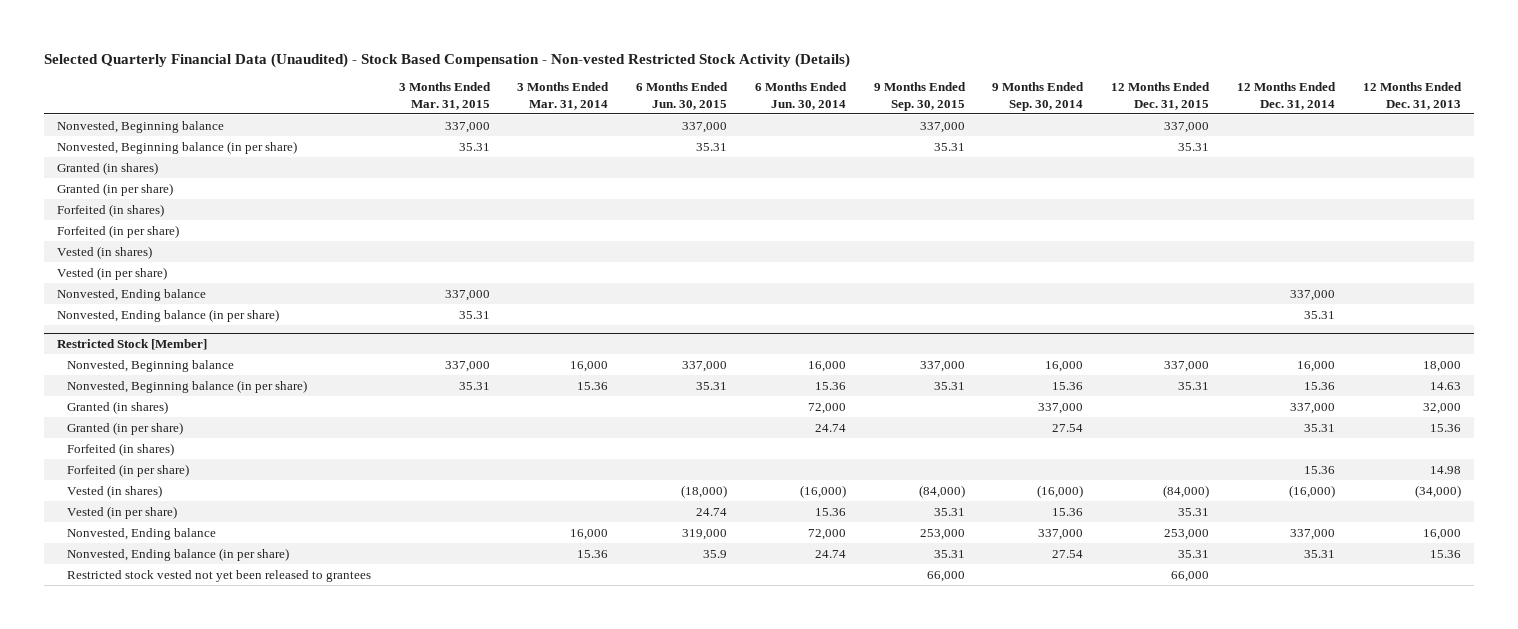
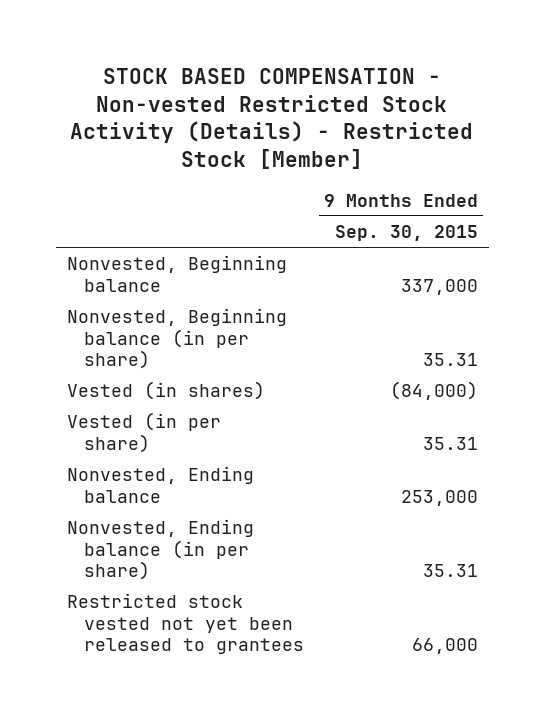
[43,52,850,68] Selected Quarterly Financial Data (Unaudited) - Stock Based Compensation - Non-vested Restricted Stock Activity (Details) -> [70,67,474,169] STOCK BASED COMPENSATION - Non-vested Restricted Stock Activity (Details) - Restricted Stock [Member]
[398,82,491,110] 3 Months Ended Mar. 31, 2015 -> none
[517,82,610,110] 3 Months Ended Mar. 31, 2014 -> none
[636,82,729,110] 6 Months Ended Jun. 30, 2015 -> none
[754,82,847,110] 6 Months Ended Jun. 30, 2014 -> none
[992,82,1085,111] 9 Months Ended Sep. 30, 2014 -> none
[1111,82,1211,110] 12 Months Ended Dec. 31, 2015 -> none
[1236,82,1336,110] 12 Months Ended Dec. 31, 2014 -> none
[1362,82,1462,110] 12 Months Ended Dec. 31, 2013 -> none
[57,161,159,175] Granted (in shares) -> none
[57,182,174,196] Granted (in per share) -> none
[57,203,165,217] Forfeited (in shares) -> none
[57,224,180,238] Forfeited (in per share) -> none
[57,245,153,259] Vested (in shares) -> none
[57,266,168,280] Vested (in per share) -> none
[57,288,207,301] Nonvested, Ending balance -> none
[57,308,280,322] Nonvested, Ending balance (in per share) -> none
[57,338,208,350] Restricted Stock [Member] -> none
[66,359,234,372] Nonvested, Beginning balance -> none
[66,379,307,393] Nonvested, Beginning balance (in per share) -> none
[66,400,168,414] Granted (in shares) -> none
[66,421,183,435] Granted (in per share) -> none
[66,442,174,456] Forfeited (in shares) -> none
[66,463,189,477] Forfeited (in per share) -> none

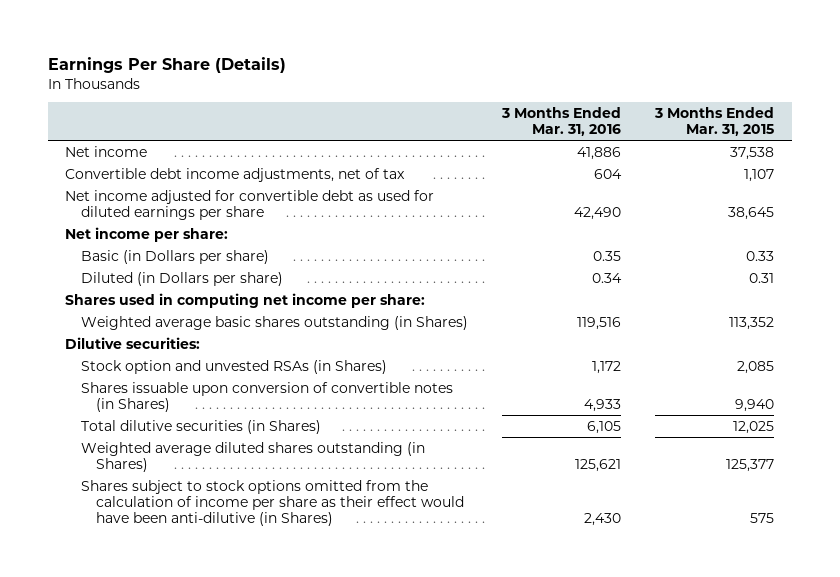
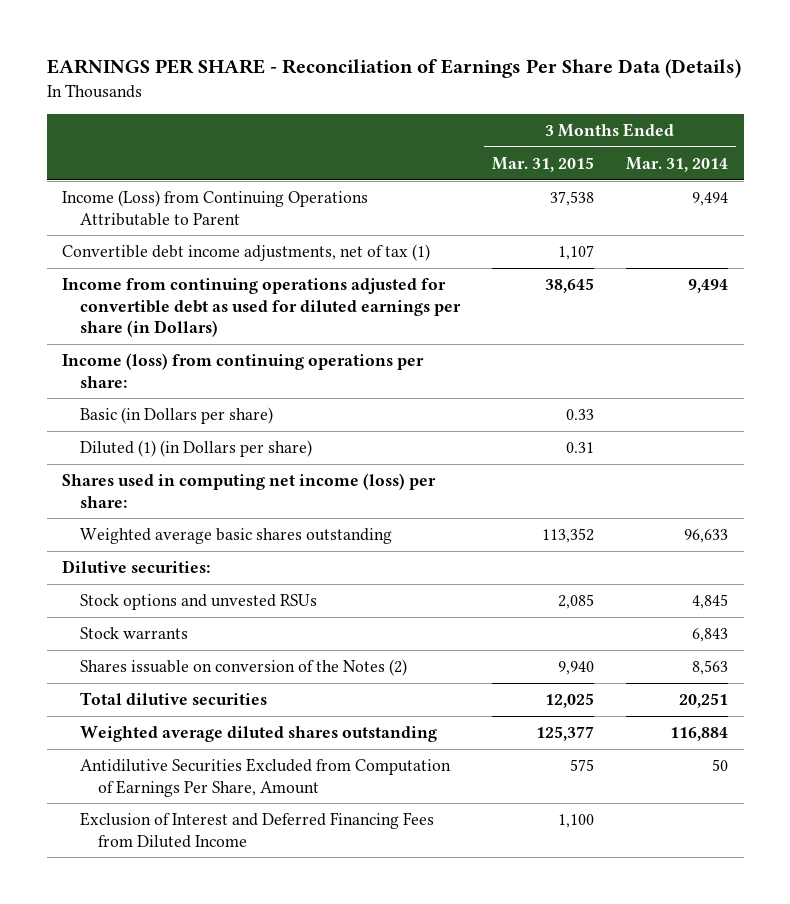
[48,56,287,73] Earnings Per Share (Details) -> [46,59,741,79] EARNINGS PER SHARE - Reconciliation of Earnings Per Share Data (Details)
[500,107,621,137] 3 Months Ended Mar. 31, 2016 -> none
none -> [625,156,728,172] Mar. 31, 2014
[65,226,229,242] Net income per share: -> none
[65,145,148,157] Net income -> [62,190,369,226] Income (Loss) from Continuing Operations Attributable to Parent
[65,167,406,182] Convertible debt income adjustments, net of tax -> [62,244,431,262] Convertible debt income adjustments, net of tax (1)
[65,189,435,220] Net income adjusted for convertible debt as used for diluted earnings per share -> [62,278,462,338] Income from continuing operations adjusted for convertible debt as used for diluted earnings per share (in Dollars)
none -> [62,353,425,388] Income (loss) from continuing operations per share:
[80,271,283,286] Diluted (in Dollars per share) -> [80,440,313,458] Diluted (1) (in Dollars per share)
[65,292,426,308] Shares used in computing net income per share: -> [62,473,437,508] Shares used in computing net income (loss) per share:
[80,315,468,330] Weighted average basic shares outstanding (in Shares) -> [80,528,393,545] Weighted average basic shares outstanding
[80,359,387,374] Stock option and unvested RSAs (in Shares) -> [80,594,318,611] Stock options and unvested RSUs
none -> [80,627,189,640] Stock warrants
[80,381,453,412] Shares issuable upon conversion of convertible notes (in Shares) -> [80,659,408,677] Shares issuable on conversion of the Notes (2)
[80,419,321,434] Total dilutive securities (in Shares) -> [80,692,268,706] Total dilutive securities
[80,441,425,472] Weighted average diluted shares outstanding (in Shares) -> [80,726,438,743] Weighted average diluted shares outstanding
[80,479,464,526] Shares subject to stock options omitted from the calculation of income per share as their effect would have been anti-dilutive (in Shares) -> [80,758,452,797] Antidilutive Securities Excluded from Computation of Earnings Per Share, Amount
none -> [80,812,435,848] Exclusion of Interest and Deferred Financing Fees from Diluted Income

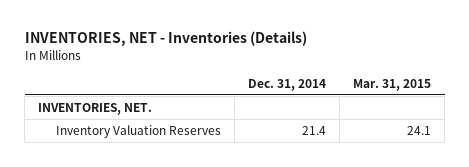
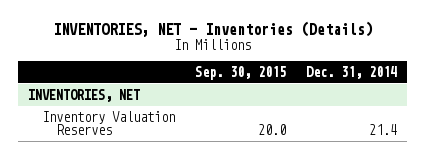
[353,78,432,91] Mar. 31, 2015 -> none
none -> [195,65,287,80] Sep. 30, 2015
[38,102,153,115] INVENTORIES, NET. -> [28,88,141,102] INVENTORIES, NET

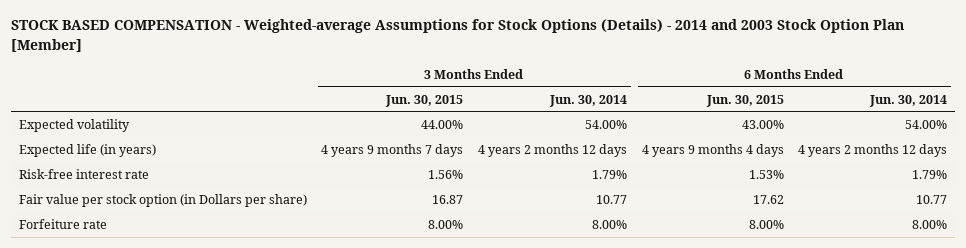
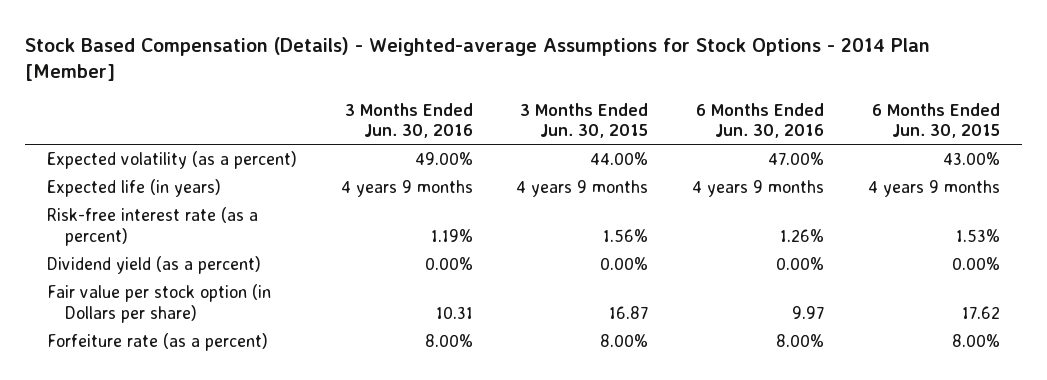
[11,19,905,52] STOCK BASED COMPENSATION - Weighted-average Assumptions for Stock Options (Details) - 2014 and 2003 Stock Option Plan [Member] -> [24,36,930,82] Stock Based Compensation (Details) - Weighted-average Assumptions for Stock Options - 2014 Plan [Member]
[548,94,627,107] Jun. 30, 2014 -> none
[869,94,948,107] Jun. 30, 2014 -> none
none -> [344,102,473,139] 3 Months Ended Jun. 30, 2016
none -> [696,102,825,139] 6 Months Ended Jun. 30, 2016
[18,118,130,132] Expected volatility -> [46,150,297,169] Expected volatility (as a percent)
[321,143,464,157] 4 years 9 months 7 days -> [516,179,649,197] 4 years 9 months
[641,143,784,157] 4 years 9 months 4 days -> [868,179,1001,197] 4 years 9 months
[18,168,149,179] Risk-free interest rate -> [46,206,258,246] Risk-free interest rate (as a percent)
none -> [46,255,261,274] Dividend yield (as a percent)
[18,218,107,229] Forfeiture rate -> [46,332,268,351] Forfeiture rate (as a percent)

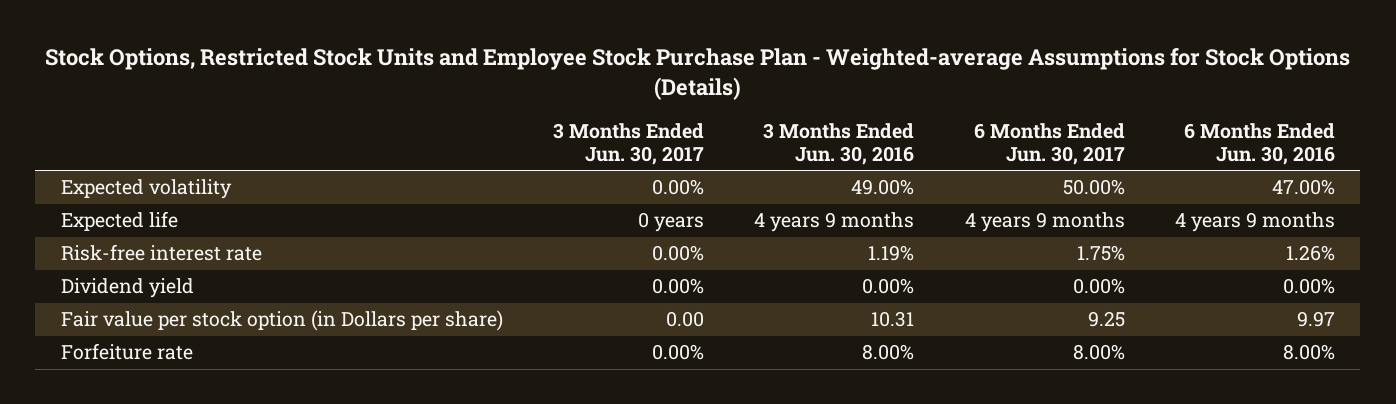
[24,36,930,82] Stock Based Compensation (Details) - Weighted-average Assumptions for Stock Options - 2014 Plan [Member] -> [44,48,1350,101] Stock Options, Restricted Stock Units and Employee Stock Purchase Plan - Weighted-average Assumptions for Stock Options (Details)
[520,102,649,139] 3 Months Ended Jun. 30, 2015 -> none
[872,102,1001,139] 6 Months Ended Jun. 30, 2015 -> none
none -> [552,122,704,165] 3 Months Ended Jun. 30, 2017
none -> [973,122,1125,165] 6 Months Ended Jun. 30, 2017
[46,150,297,169] Expected volatility (as a percent) -> [60,179,232,200] Expected volatility
[46,178,221,197] Expected life (in years) -> [60,211,178,232] Expected life
[46,206,258,246] Risk-free interest rate (as a percent) -> [60,244,262,262] Risk-free interest rate
[46,255,261,274] Dividend yield (as a percent) -> [60,278,194,299] Dividend yield
[46,332,268,351] Forfeiture rate (as a percent) -> [60,343,193,361] Forfeiture rate

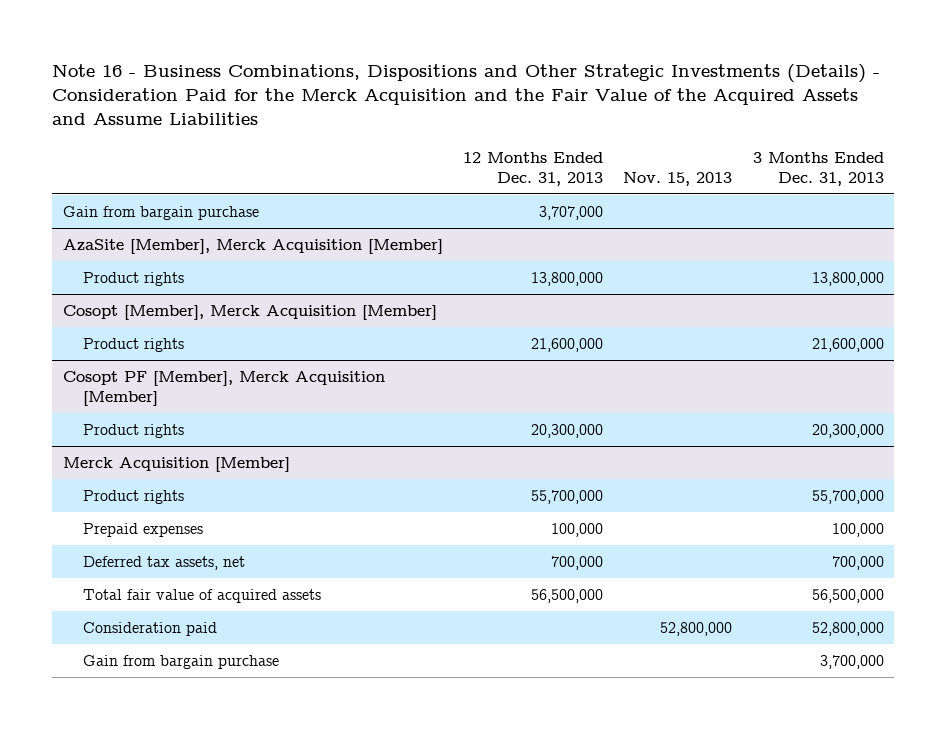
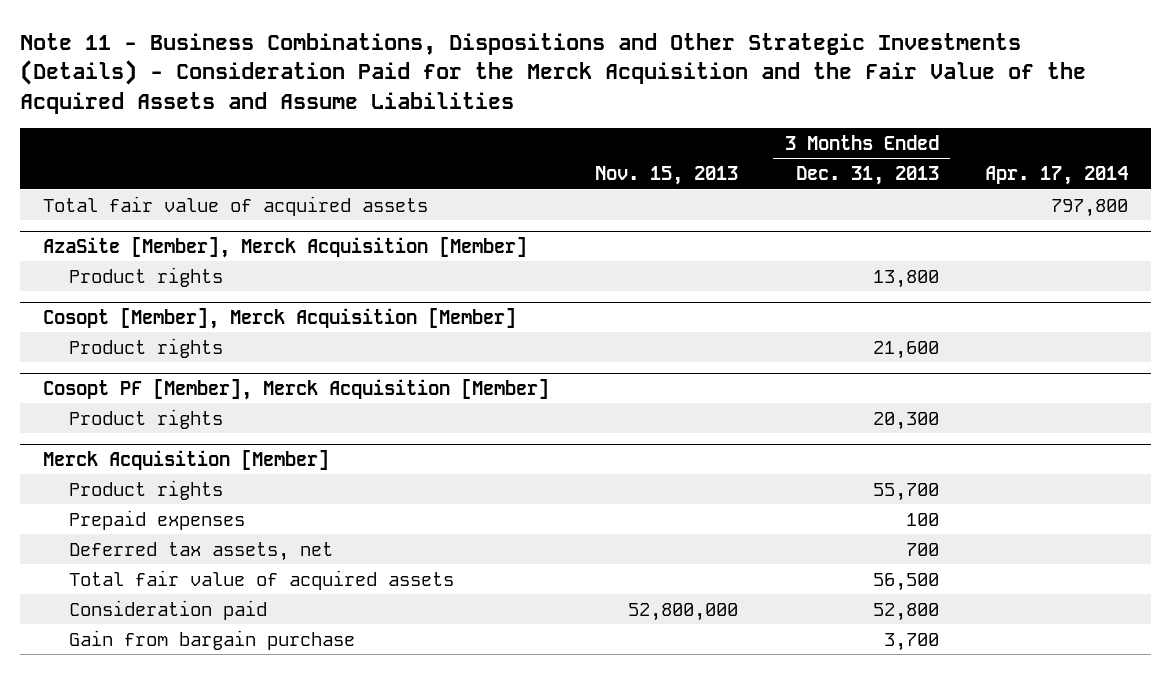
[52,63,881,126] Note 16 - Business Combinations, Dispositions and Other Strategic Investments (Details) - Consideration Paid for the Merck Acquisition and the Fair Value of the Acquired Assets and Assume Liabilities -> [20,32,1087,114] Note 11 - Business Combinations, Dispositions and Other Strategic Investments (Details) - Consideration Paid for the Merck Acquisition and the Fair Value of the Acquired Assets and Assume Liabilities
[462,151,603,187] 12 Months Ended Dec. 31, 2013 -> none
none -> [984,166,1128,186] Apr. 17, 2014
[62,205,259,220] Gain from bargain purchase -> none
none -> [43,195,429,216] Total fair value of acquired assets
[811,271,884,286] 13,800,000 -> [872,269,939,288] 13,800
[811,337,884,352] 21,600,000 -> [872,340,939,359] 21,600
[811,423,884,438] 20,300,000 -> [872,411,939,430] 20,300
[811,489,884,504] 55,700,000 -> [872,482,939,501] 55,700
[831,522,884,537] 100,000 -> [905,512,939,526] 100
[831,555,884,570] 700,000 -> [905,542,939,556] 700
[811,588,884,603] 56,500,000 -> [872,572,939,591] 56,500
[811,621,884,636] 52,800,000 -> [872,602,939,621] 52,800
[819,654,884,669] 3,700,000 -> [883,632,939,651] 3,700

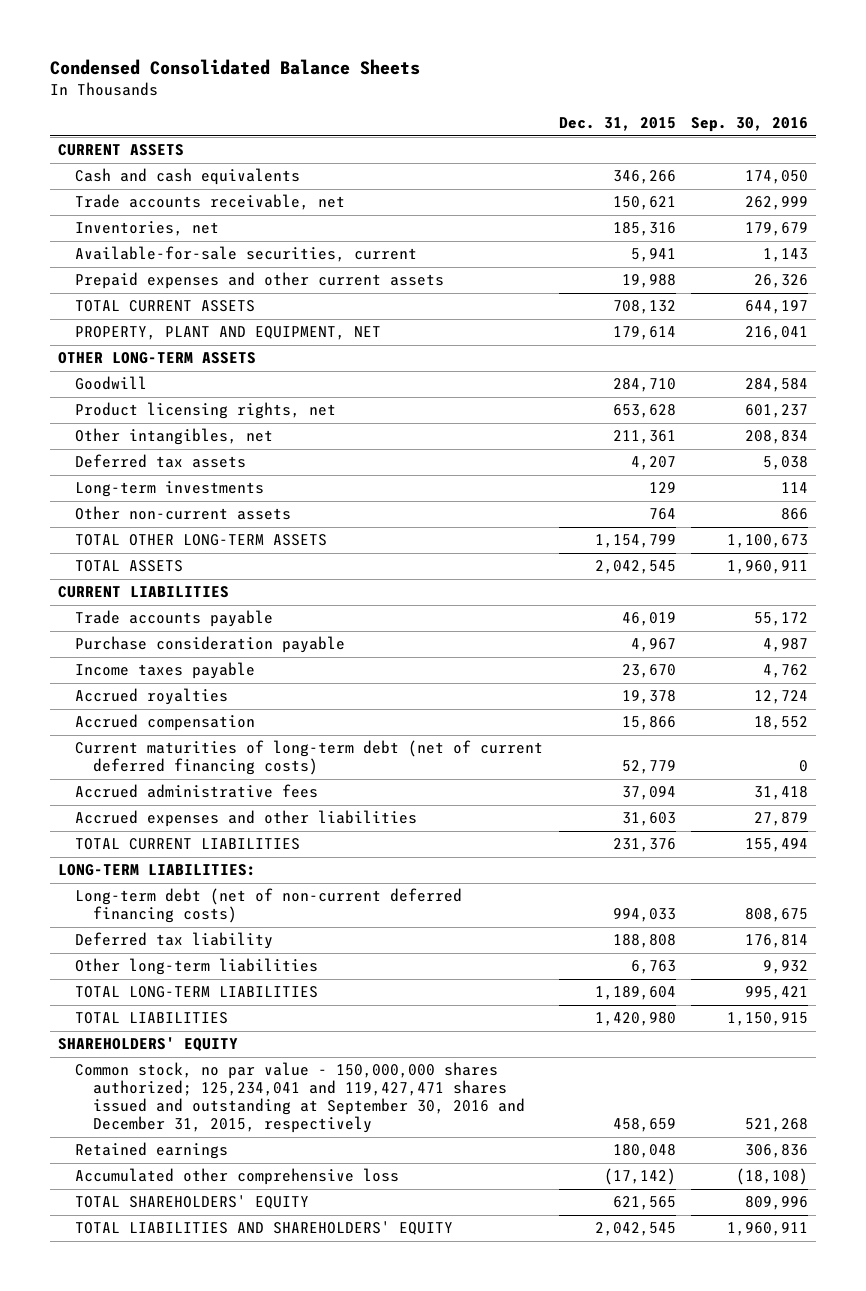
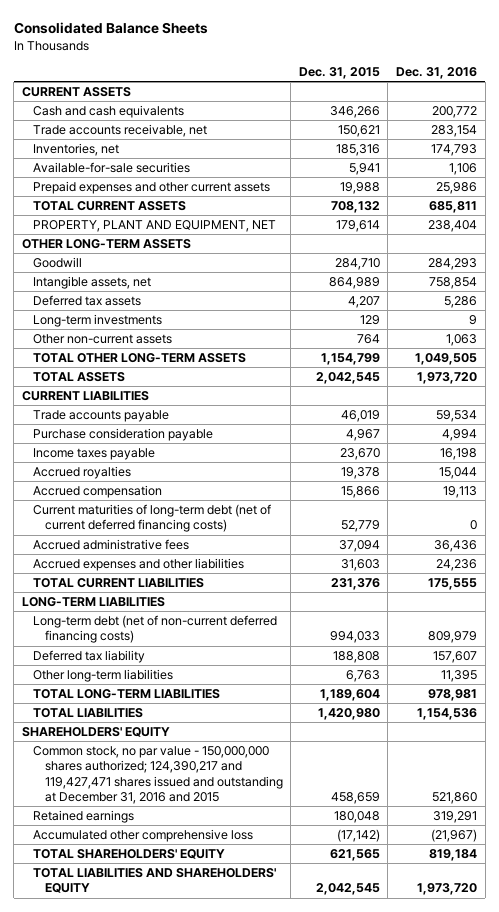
[49,58,420,75] Condensed Consolidated Balance Sheets -> [13,22,208,35] Consolidated Balance Sheets
[691,117,809,133] Sep. 30, 2016 -> none
none -> [396,66,478,79] Dec. 31, 2016
[75,246,418,263] Available-for-sale securities, current -> [33,162,191,174] Available-for-sale securities
[75,402,337,420] Product licensing rights, net -> none
[75,428,274,446] Other intangibles, net -> none
none -> [33,276,152,290] Intangible assets, net
[57,864,256,877] LONG-TERM LIABILITIES: -> [22,597,166,608] LONG-TERM LIABILITIES
[75,1062,526,1134] Common stock, no par value - 150,000,000 shares authorized; 125,234,041 and 119,427,471 shares issued and outstanding at September 30, 2016 and December 31, 2015, respectively -> [33,746,283,805] Common stock, no par value - 150,000,000 shares authorized; 124,390,217 and 119,427,471 shares issued and outstanding at December 31, 2016 and 2015

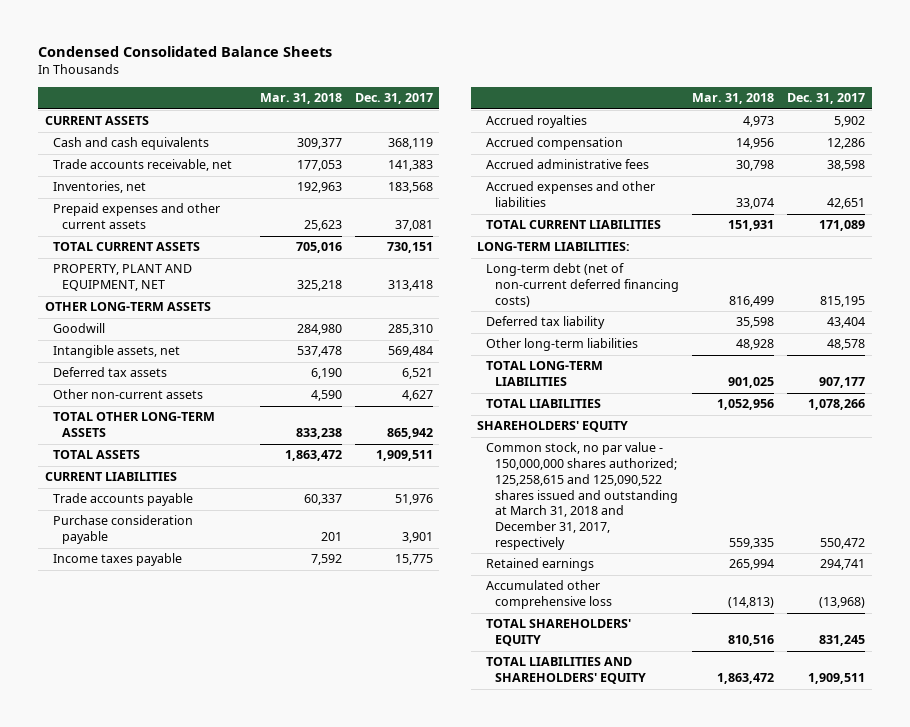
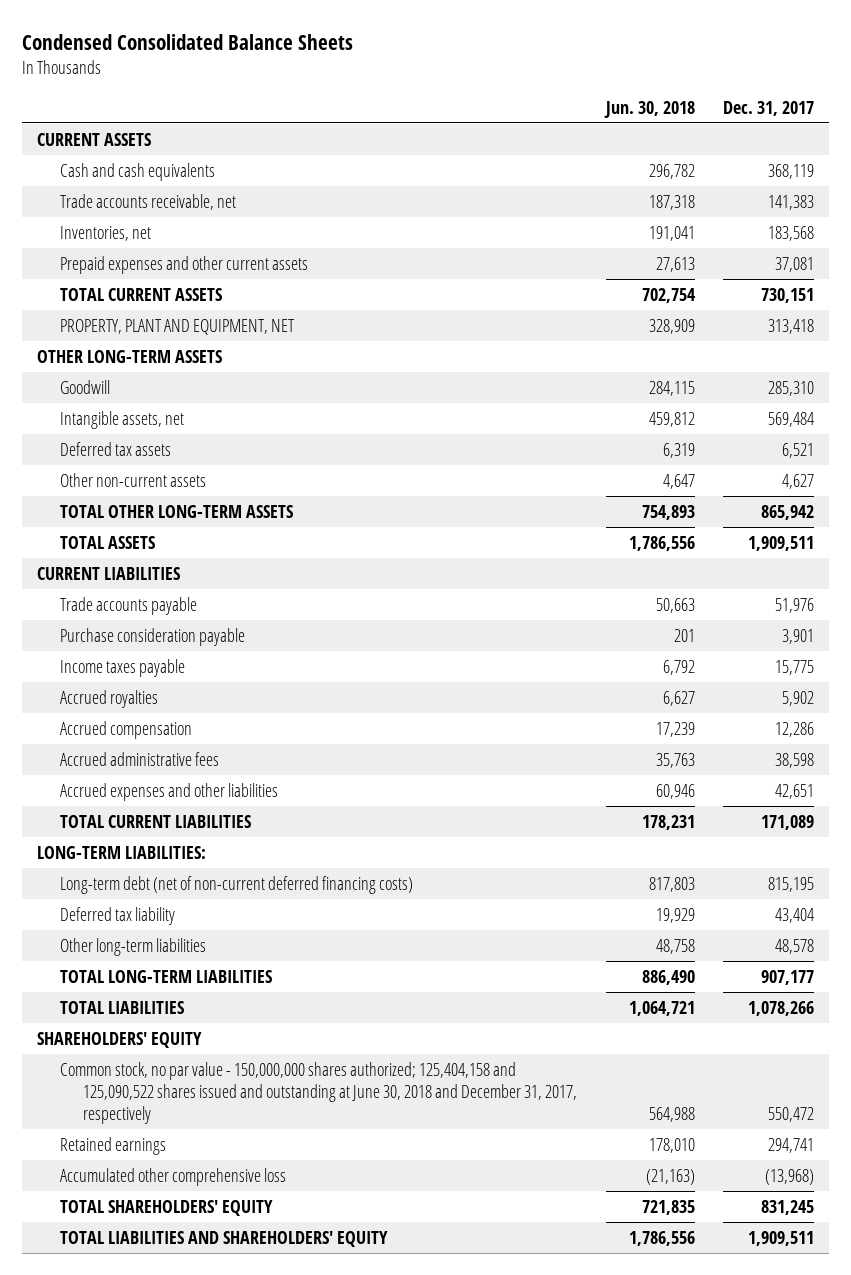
[259,93,342,105] Mar. 31, 2018 -> none
none -> [603,100,695,118] Jun. 30, 2018
[486,442,678,550] Common stock, no par value - 150,000,000 shares authorized; 125,258,615 and 125,090,522 shares issued and outstanding at March 31, 2018 and December 31, 2017, respectively -> [59,1061,577,1124] Common stock, no par value - 150,000,000 shares authorized; 125,404,158 and 125,090,522 shares issued and outstanding at June 30, 2018 and December 31, 2017, respectively

